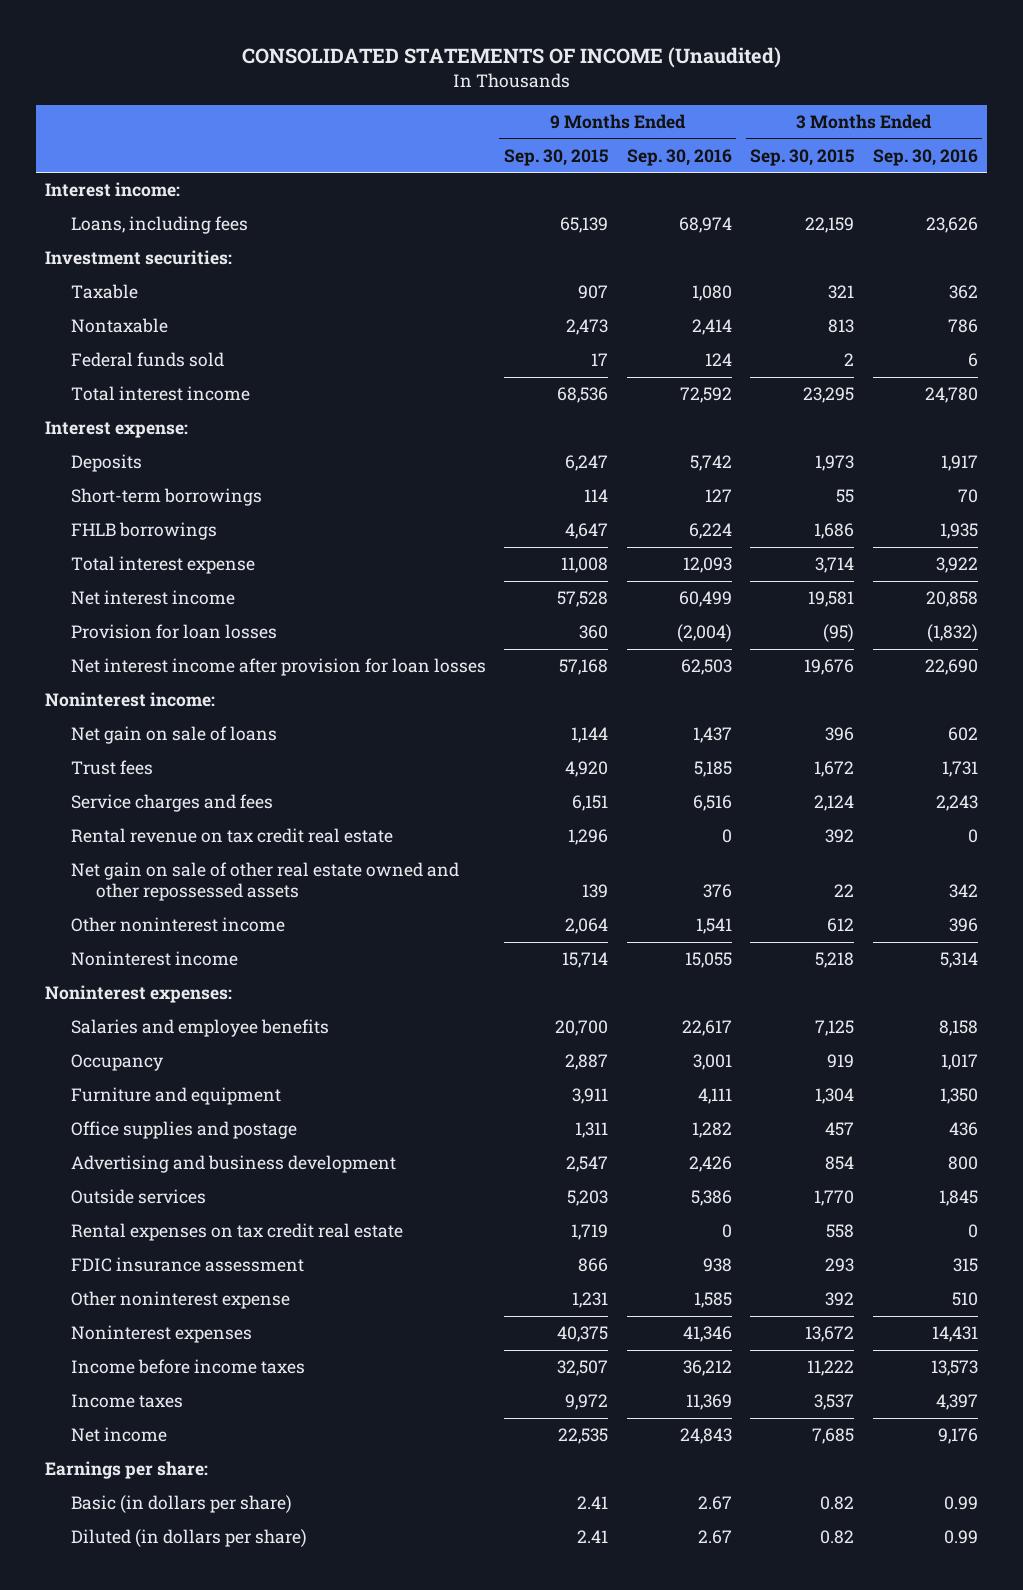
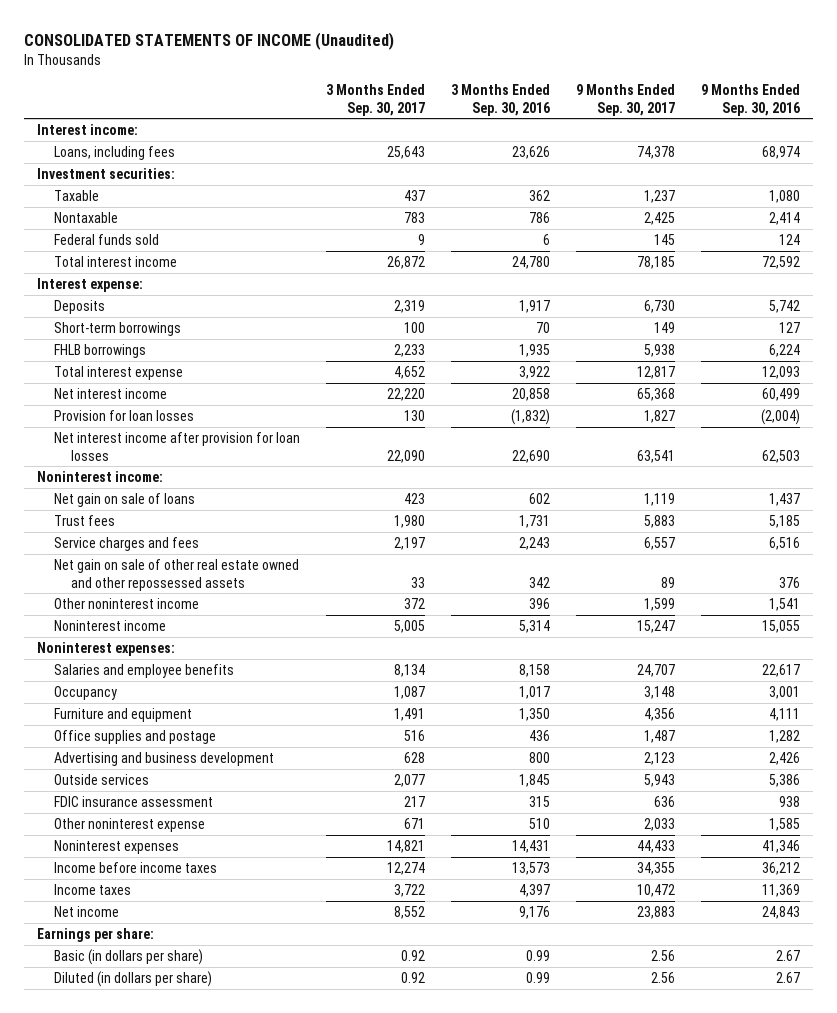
[504,148,609,166] Sep. 30, 2015 -> none
[750,148,855,166] Sep. 30, 2015 -> none
none -> [326,83,426,116] 3 Months Ended Sep. 30, 2017
none -> [576,83,676,116] 9 Months Ended Sep. 30, 2017
[70,828,393,844] Rental revenue on tax credit real estate -> none
[70,1223,403,1242] Rental expenses on tax credit real estate -> none

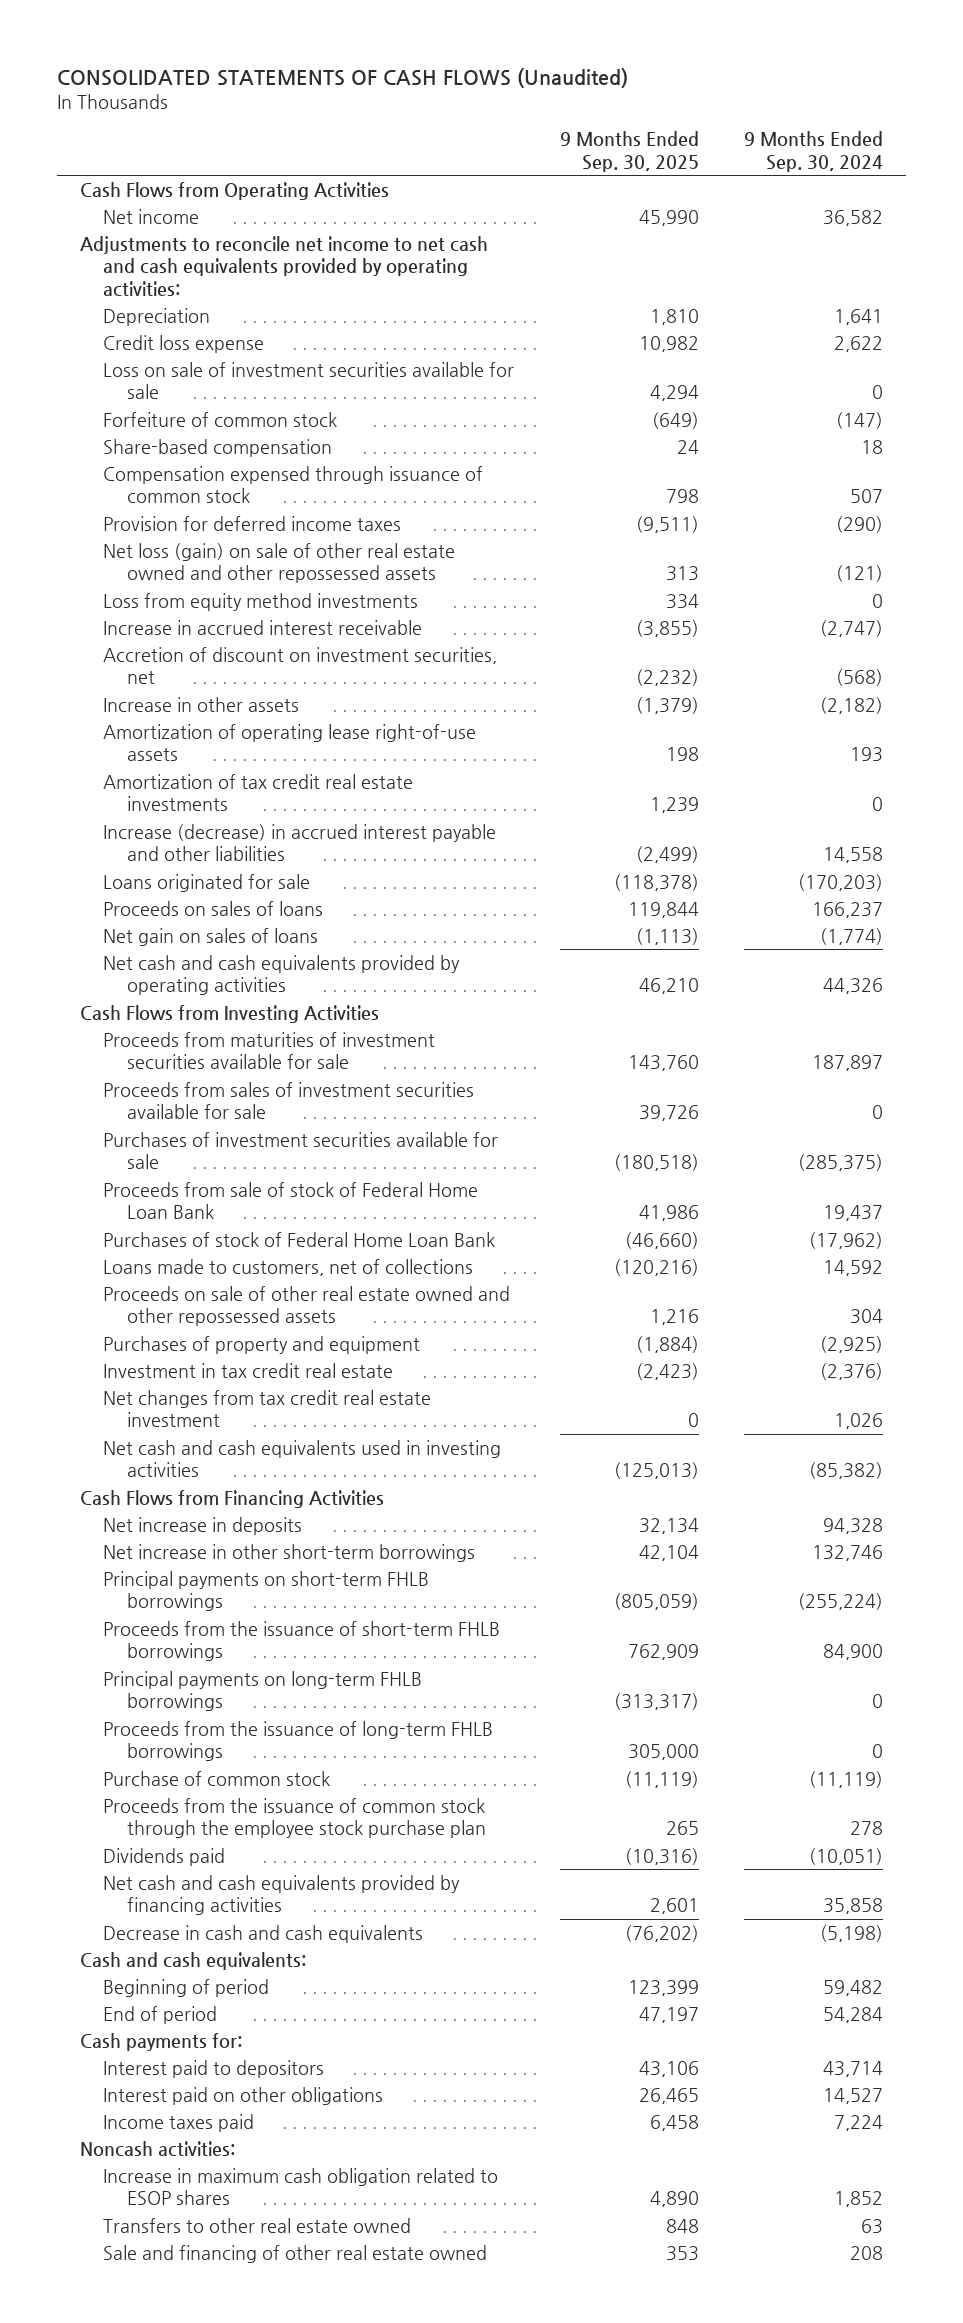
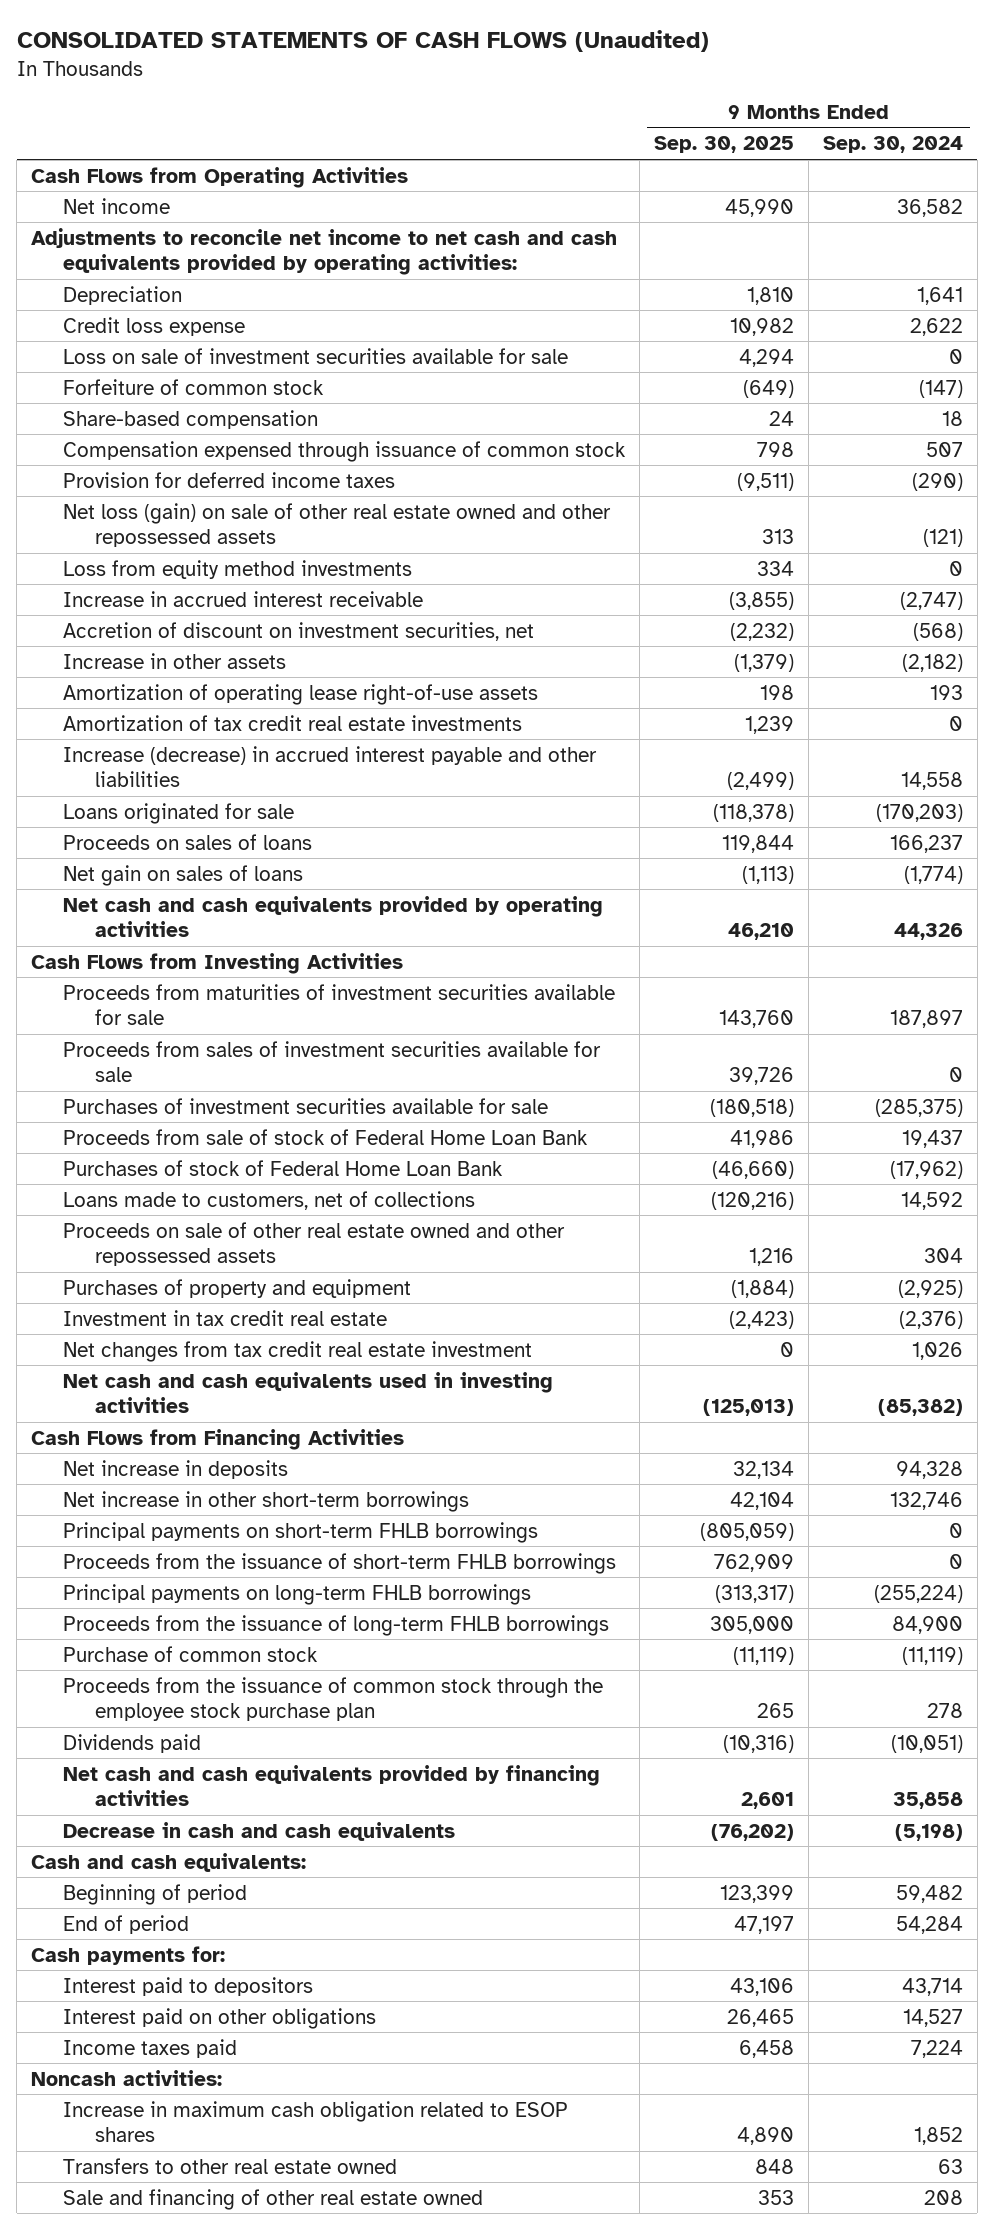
[798,1593,884,1611] (255,224) -> [949,1522,964,1538] 0
[823,1644,884,1661] 84,900 -> [949,1553,964,1569] 0
[872,1694,884,1709] 0 -> [874,1584,964,1603] (255,224)
[872,1744,884,1759] 0 -> [892,1615,964,1634] 84,900

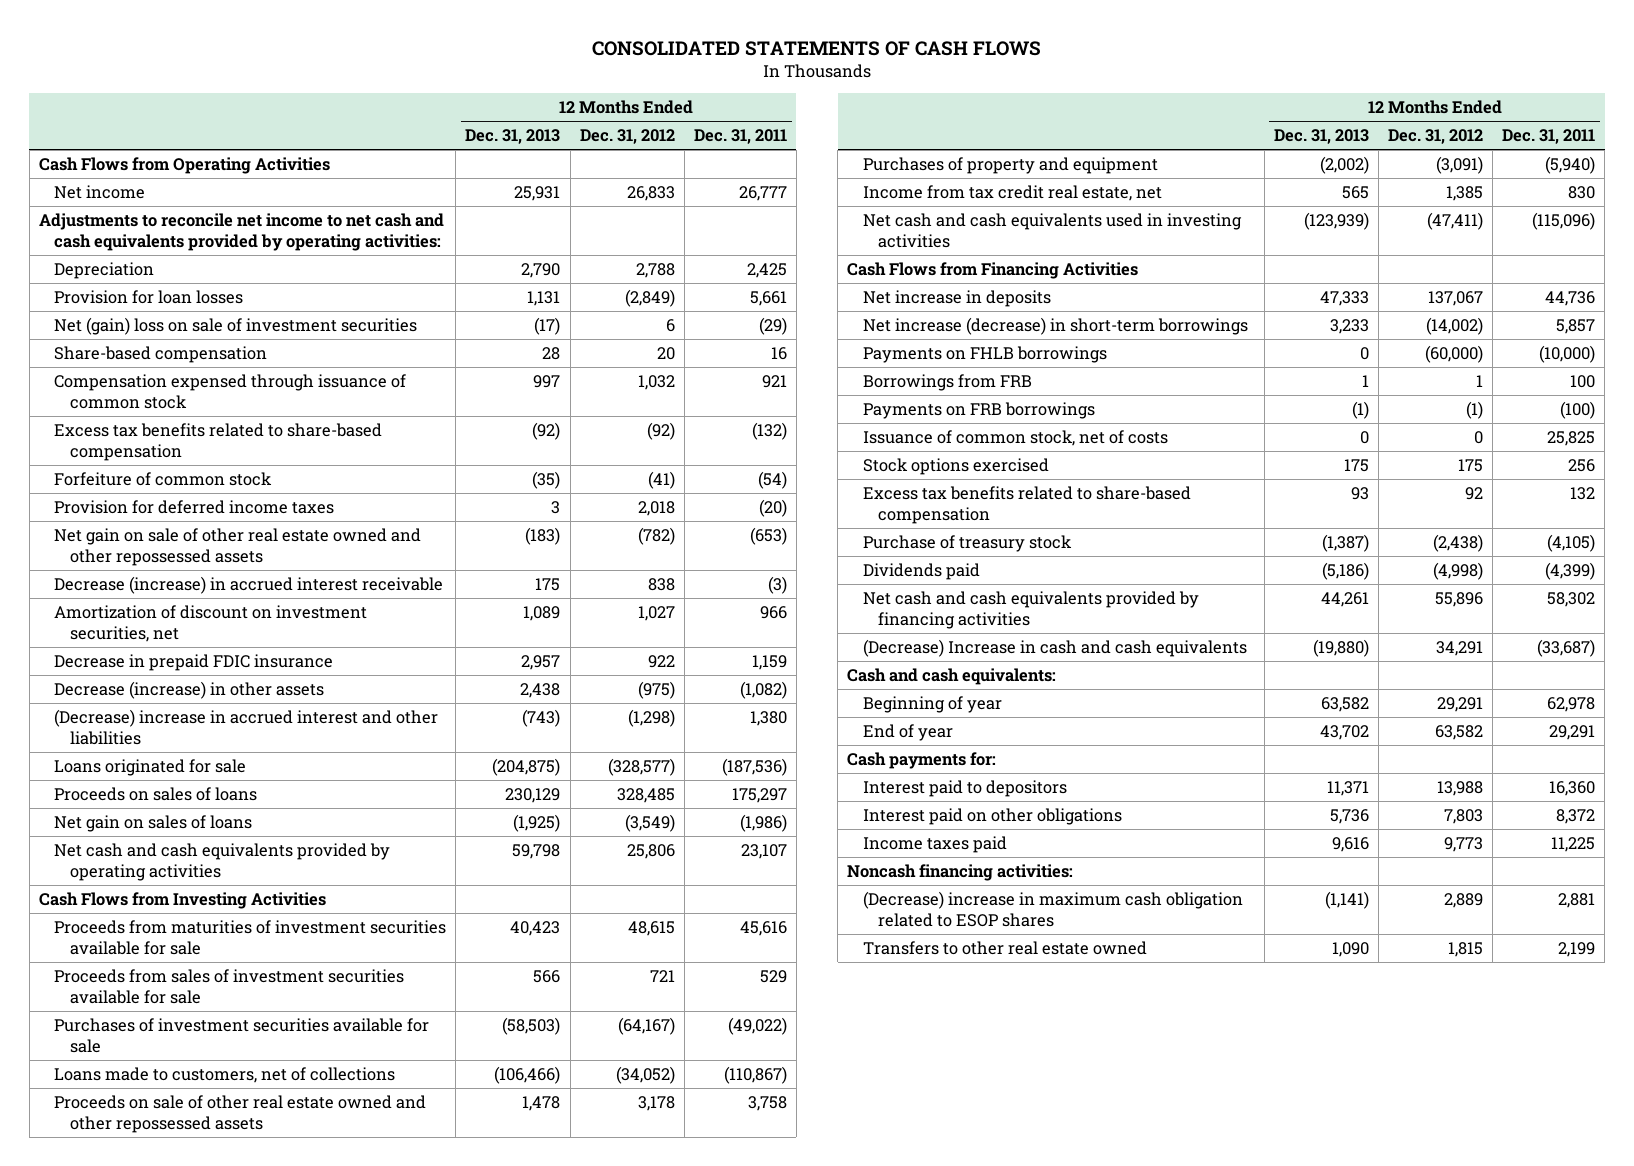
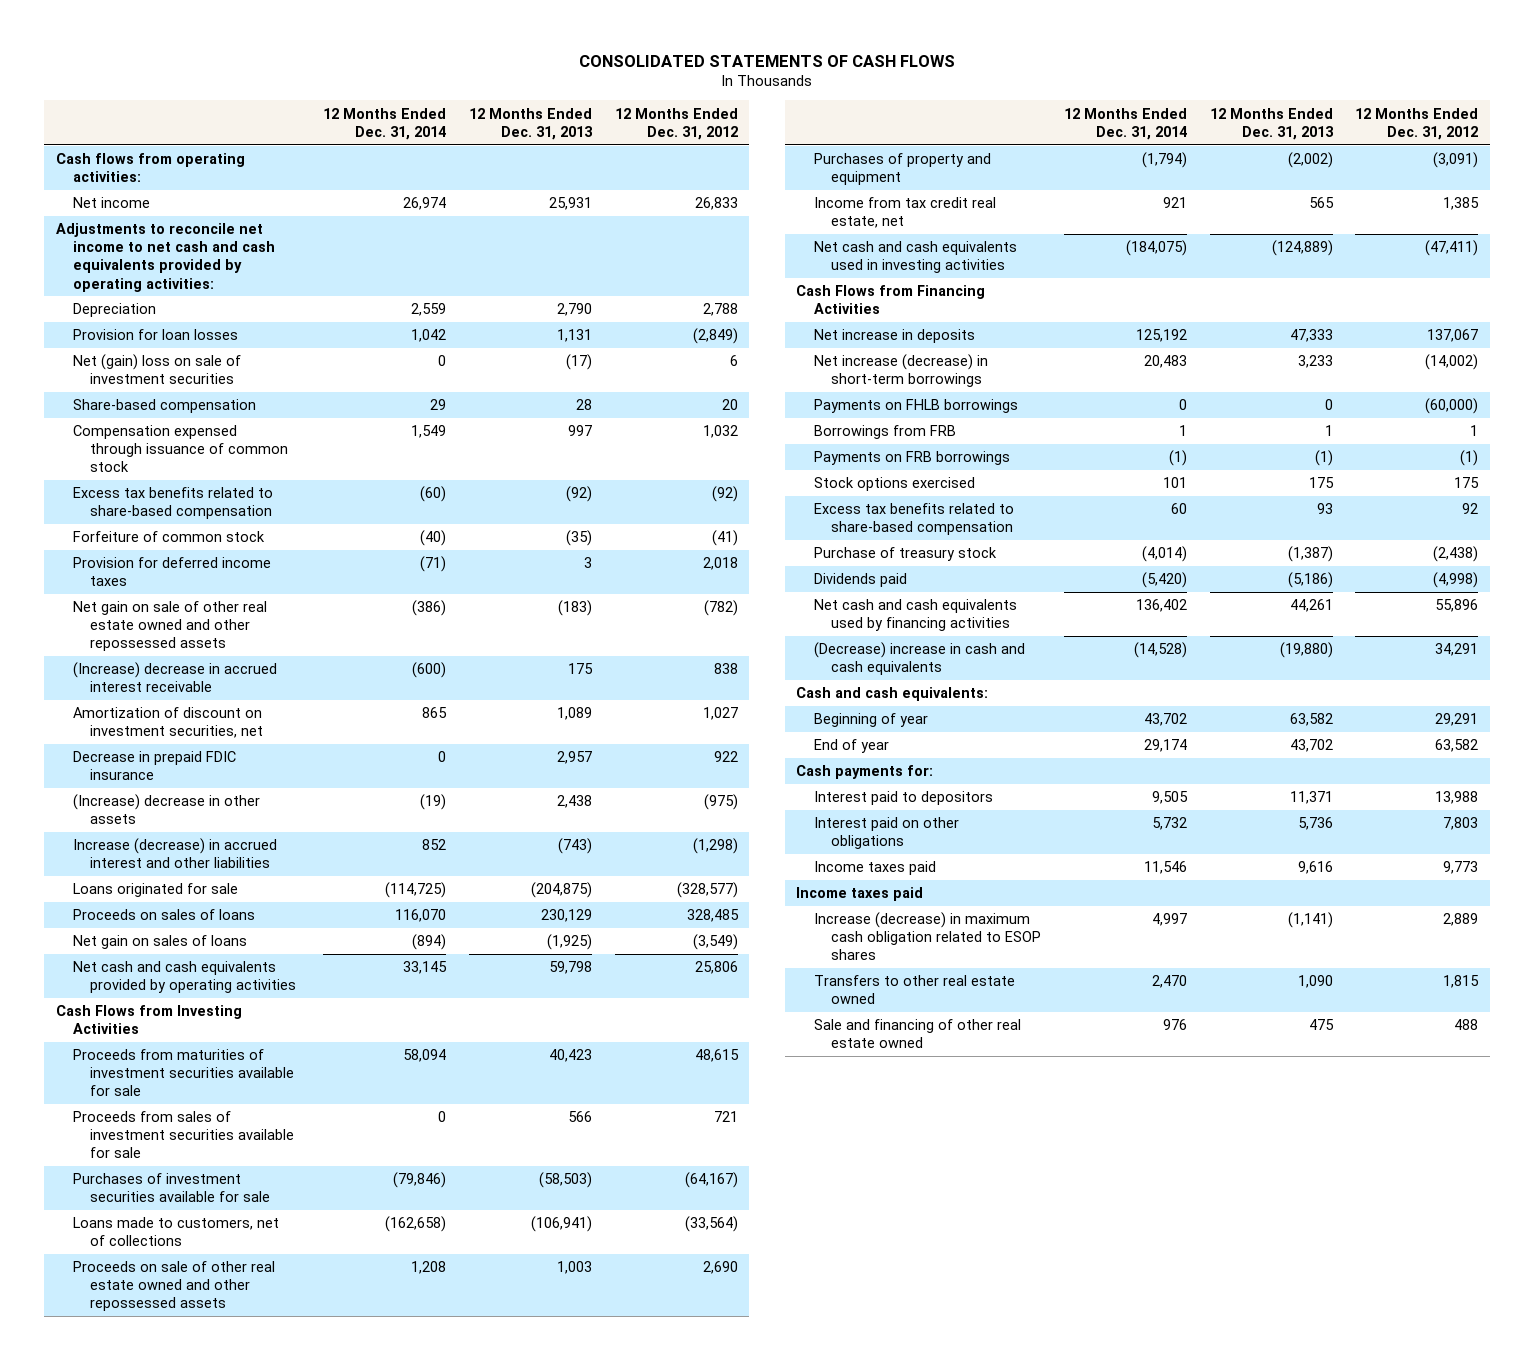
[693,129,787,145] Dec. 31, 2011 -> none
none -> [323,107,447,140] 12 Months Ended Dec. 31, 2014
[38,156,330,174] Cash Flows from Operating Activities -> [55,153,245,183] Cash flows from operating activities:
[54,575,444,594] Decrease (increase) in accrued interest receivable -> [73,662,278,693] (Increase) decrease in accrued interest receivable
[54,680,325,699] Decrease (increase) in other assets -> [73,794,261,825] (Increase) decrease in other assets
[54,708,439,745] (Decrease) increase in accrued interest and other liabilities -> [73,838,278,869] Increase (decrease) in accrued interest and other liabilities
[494,1065,561,1084] (106,466) -> [530,1216,592,1233] (106,941)
[615,1065,675,1084] (34,052) -> [684,1216,738,1233] (33,564)
[522,1095,561,1111] 1,478 -> [556,1261,592,1275] 1,003
[637,1095,675,1111] 3,178 -> [702,1261,738,1275] 2,690
[1303,211,1369,230] (123,939) -> [1271,240,1333,257] (124,889)
[862,429,1168,446] Issuance of common stock, net of costs -> none
[862,590,1199,629] Net cash and cash equivalents provided by financing activities -> [813,599,1017,632] Net cash and cash equivalents used by financing activities
[862,638,1247,657] (Decrease) Increase in cash and cash equivalents -> [813,642,1025,676] (Decrease) increase in cash and cash equivalents
[847,863,1074,881] Noncash financing activities: -> [796,887,924,902] Income taxes paid
[862,890,1243,927] (Decrease) increase in maximum cash obligation related to ESOP shares -> [813,912,1041,961] Increase (decrease) in maximum cash obligation related to ESOP shares
none -> [813,1019,1021,1049] Sale and financing of other real estate owned

